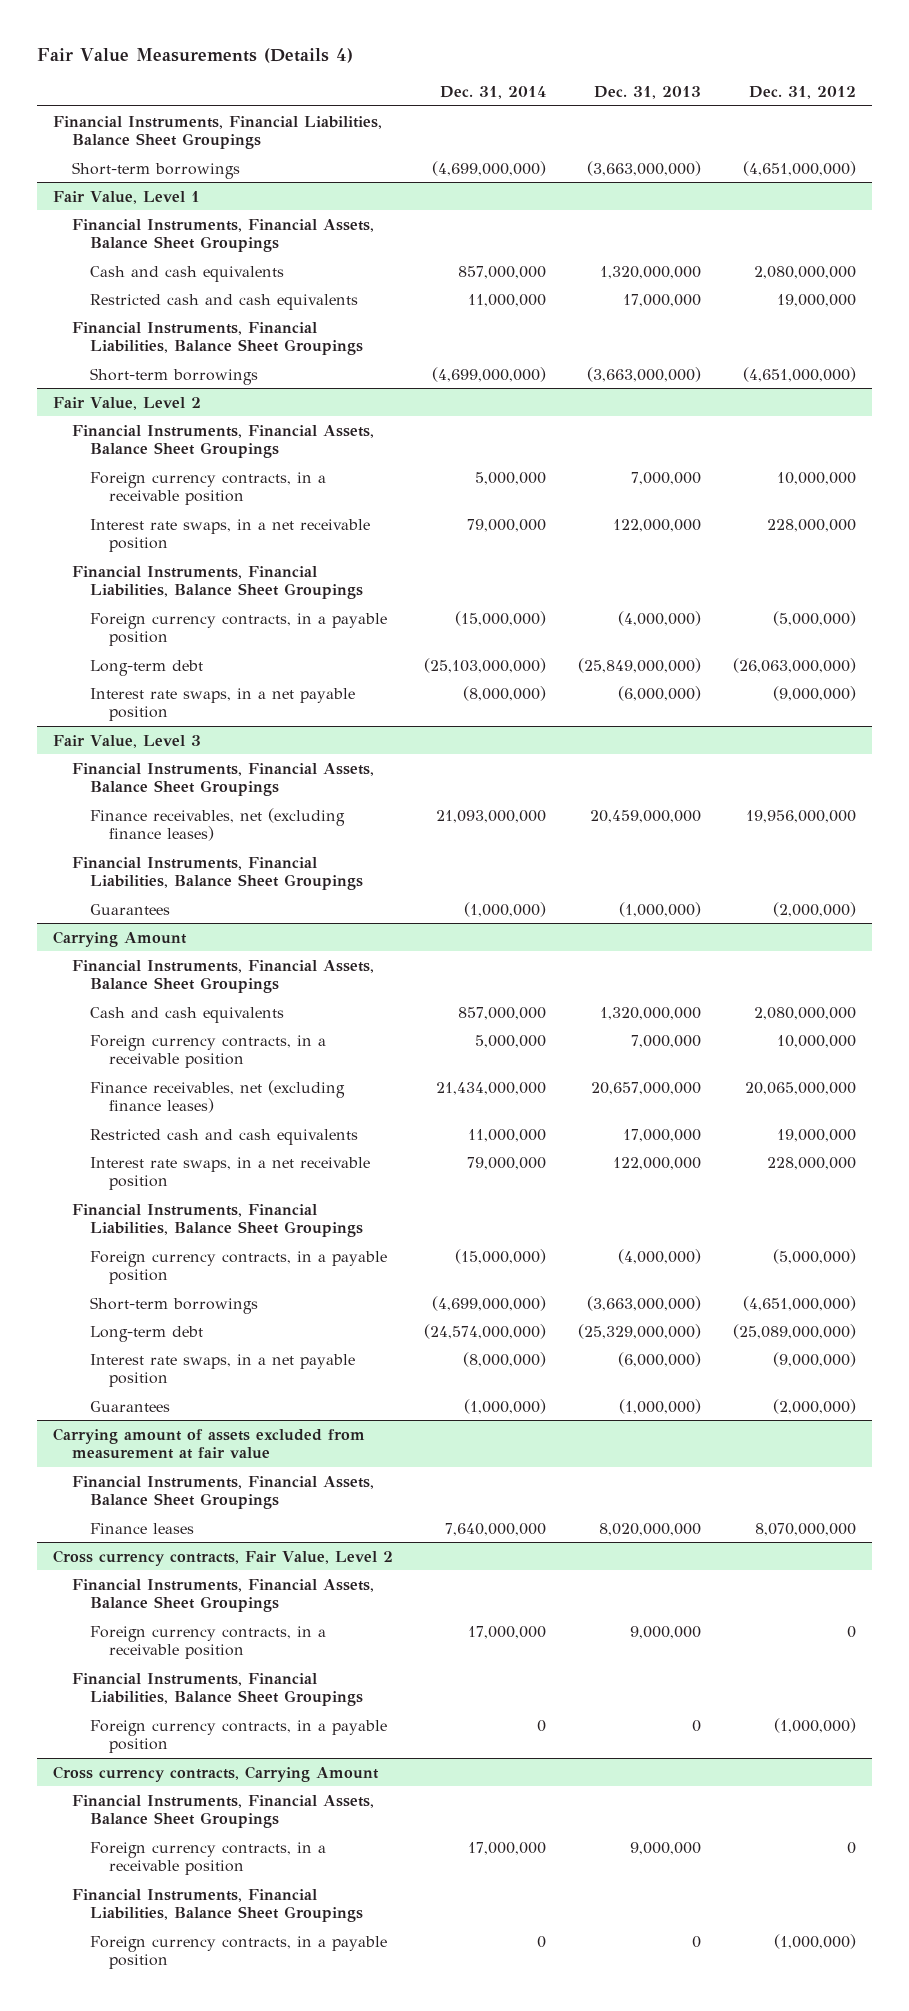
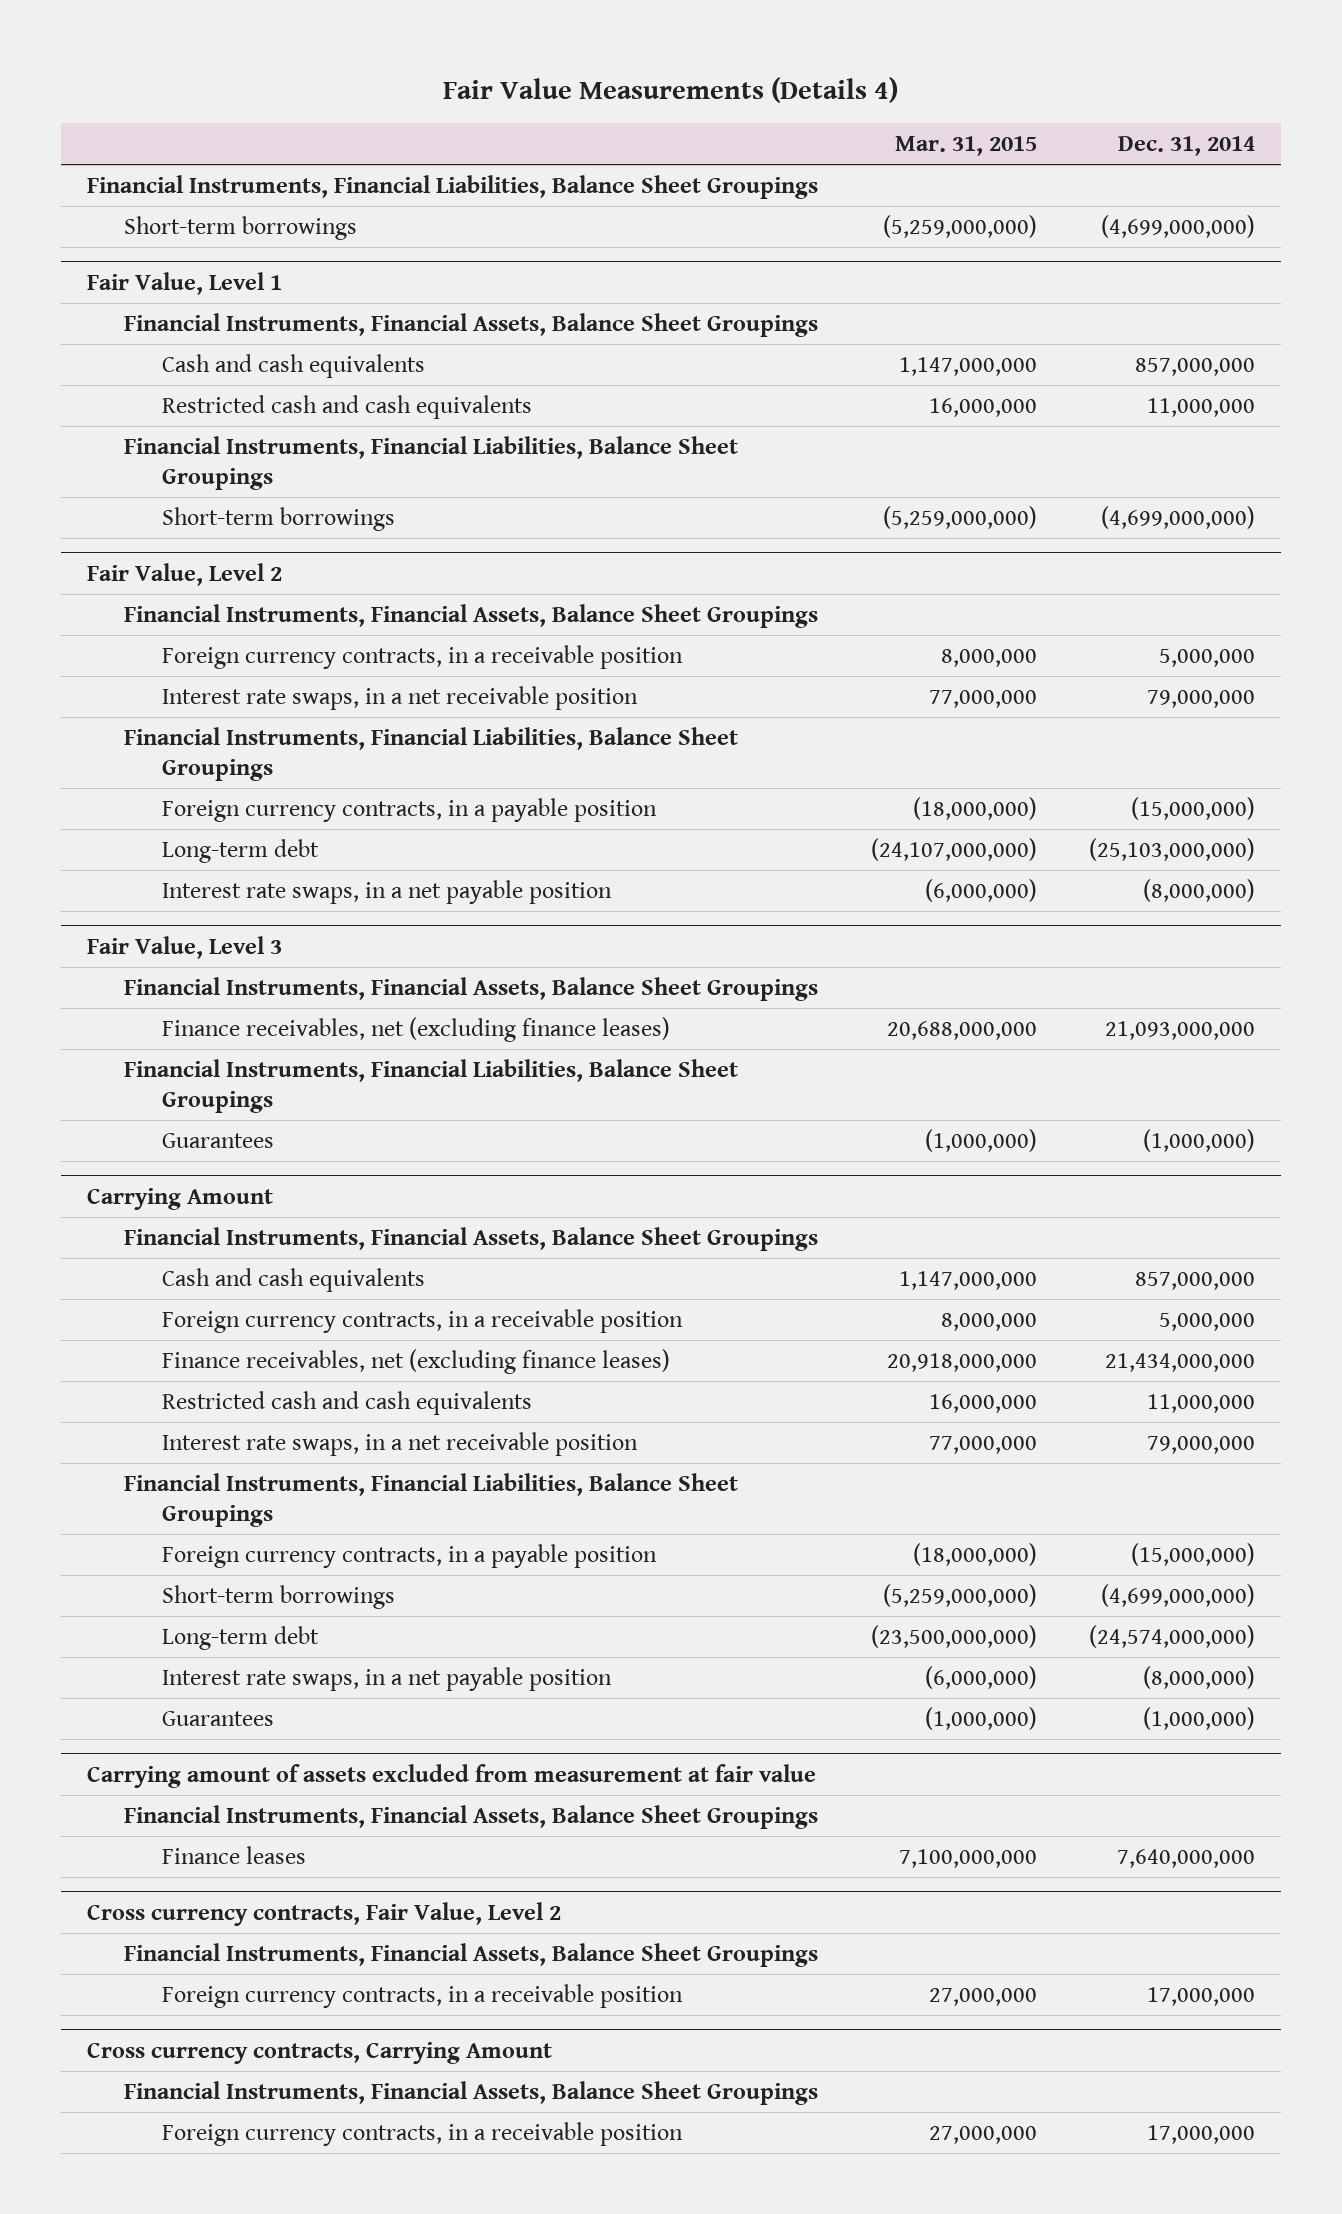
[594,85,702,99] Dec. 31, 2013 -> none
[748,85,856,99] Dec. 31, 2012 -> none
none -> [894,135,1037,156] Mar. 31, 2015
[71,1672,364,1707] Financial Instruments, Financial Liabilities, Balance Sheet Groupings -> none
[90,1719,388,1754] Foreign currency contracts, in a payable position -> none
[71,1888,364,1923] Financial Instruments, Financial Liabilities, Balance Sheet Groupings -> none
[90,1935,388,1970] Foreign currency contracts, in a payable position -> none

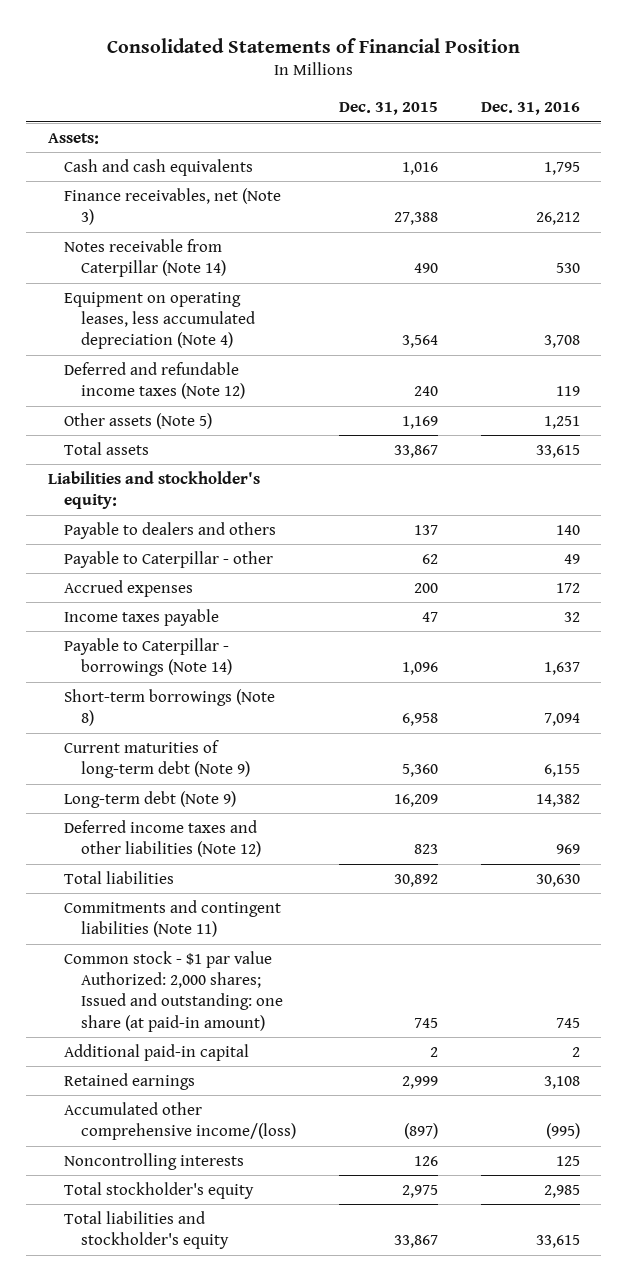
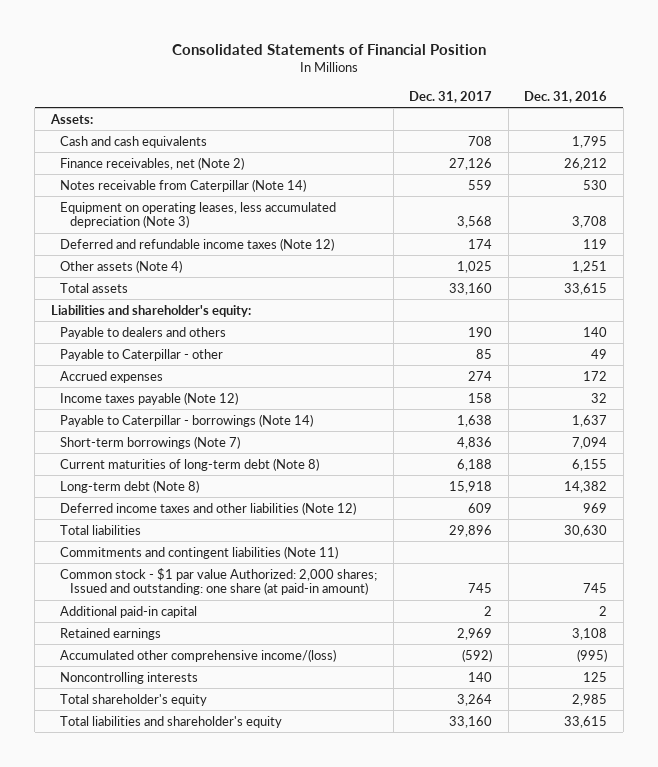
[338,102,438,116] Dec. 31, 2015 -> none
none -> [409,90,493,103] Dec. 31, 2017
[64,187,282,226] Finance receivables, net (Note 3) -> [60,156,245,170] Finance receivables, net (Note 2)
[64,291,256,350] Equipment on operating leases, less accumulated depreciation (Note 4) -> [60,201,337,229] Equipment on operating leases, less accumulated depreciation (Note 3)
[64,412,213,429] Other assets (Note 5) -> [60,259,183,273] Other assets (Note 4)
[47,470,260,510] Liabilities and stockholder's equity: -> [50,304,251,317] Liabilities and shareholder's equity:
[64,608,220,626] Income taxes payable -> [60,391,239,405] Income taxes payable (Note 12)
[64,688,276,727] Short-term borrowings (Note 8) -> [60,435,241,449] Short-term borrowings (Note 7)
[64,739,251,779] Current maturities of long-term debt (Note 9) -> [60,457,320,471] Current maturities of long-term debt (Note 8)
[64,790,237,808] Long-term debt (Note 9) -> [60,479,200,493] Long-term debt (Note 8)
[64,1181,255,1199] Total stockholder's equity -> [60,693,208,706] Total shareholder's equity
[64,1210,230,1250] Total liabilities and stockholder's equity -> [60,715,283,728] Total liabilities and shareholder's equity

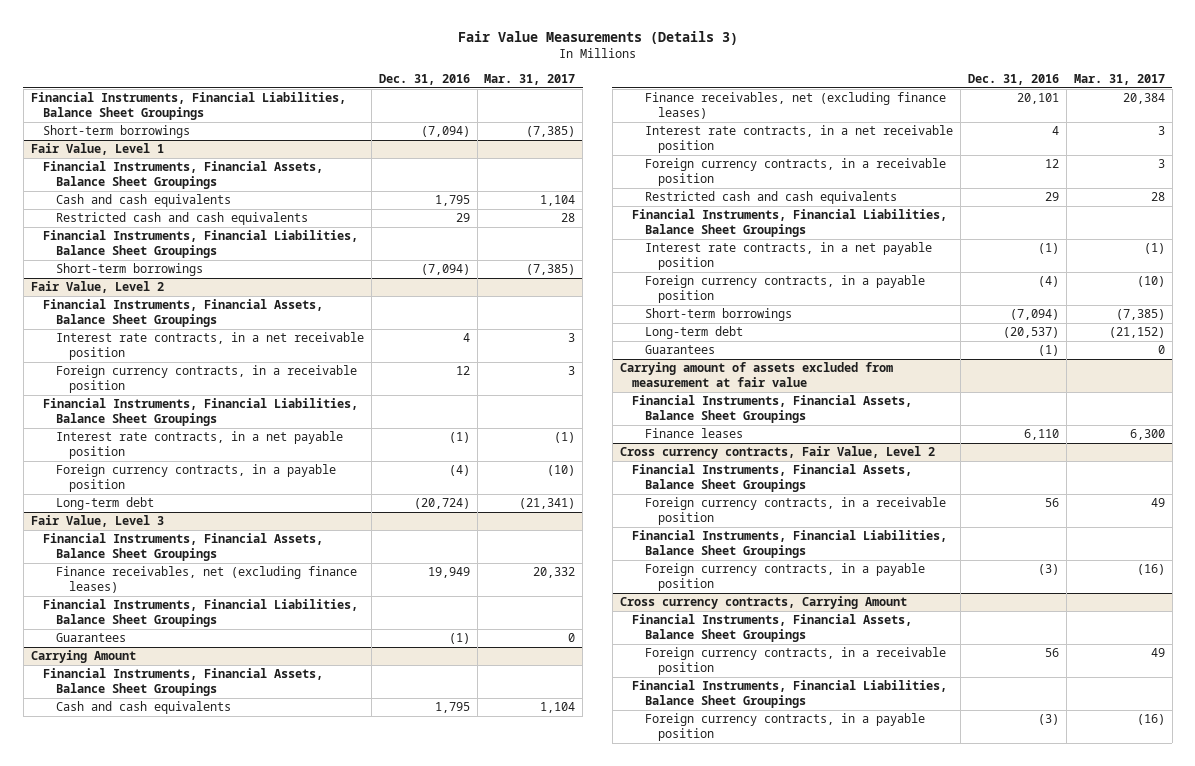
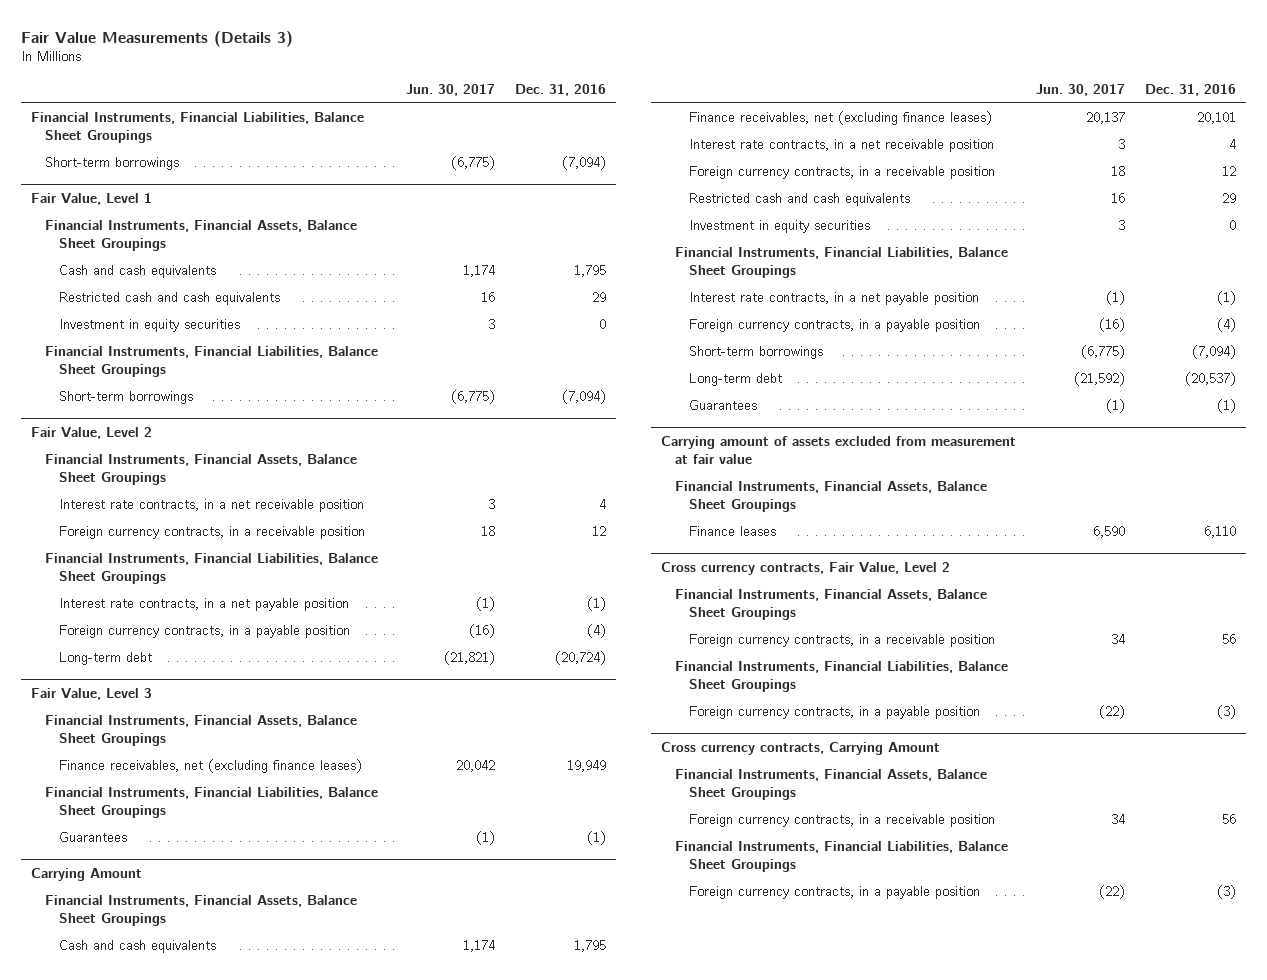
[484,73,576,85] Mar. 31, 2017 -> none
none -> [406,83,496,96] Jun. 30, 2017
none -> [58,319,240,333] Investment in equity securities
none -> [688,220,870,234] Investment in equity securities

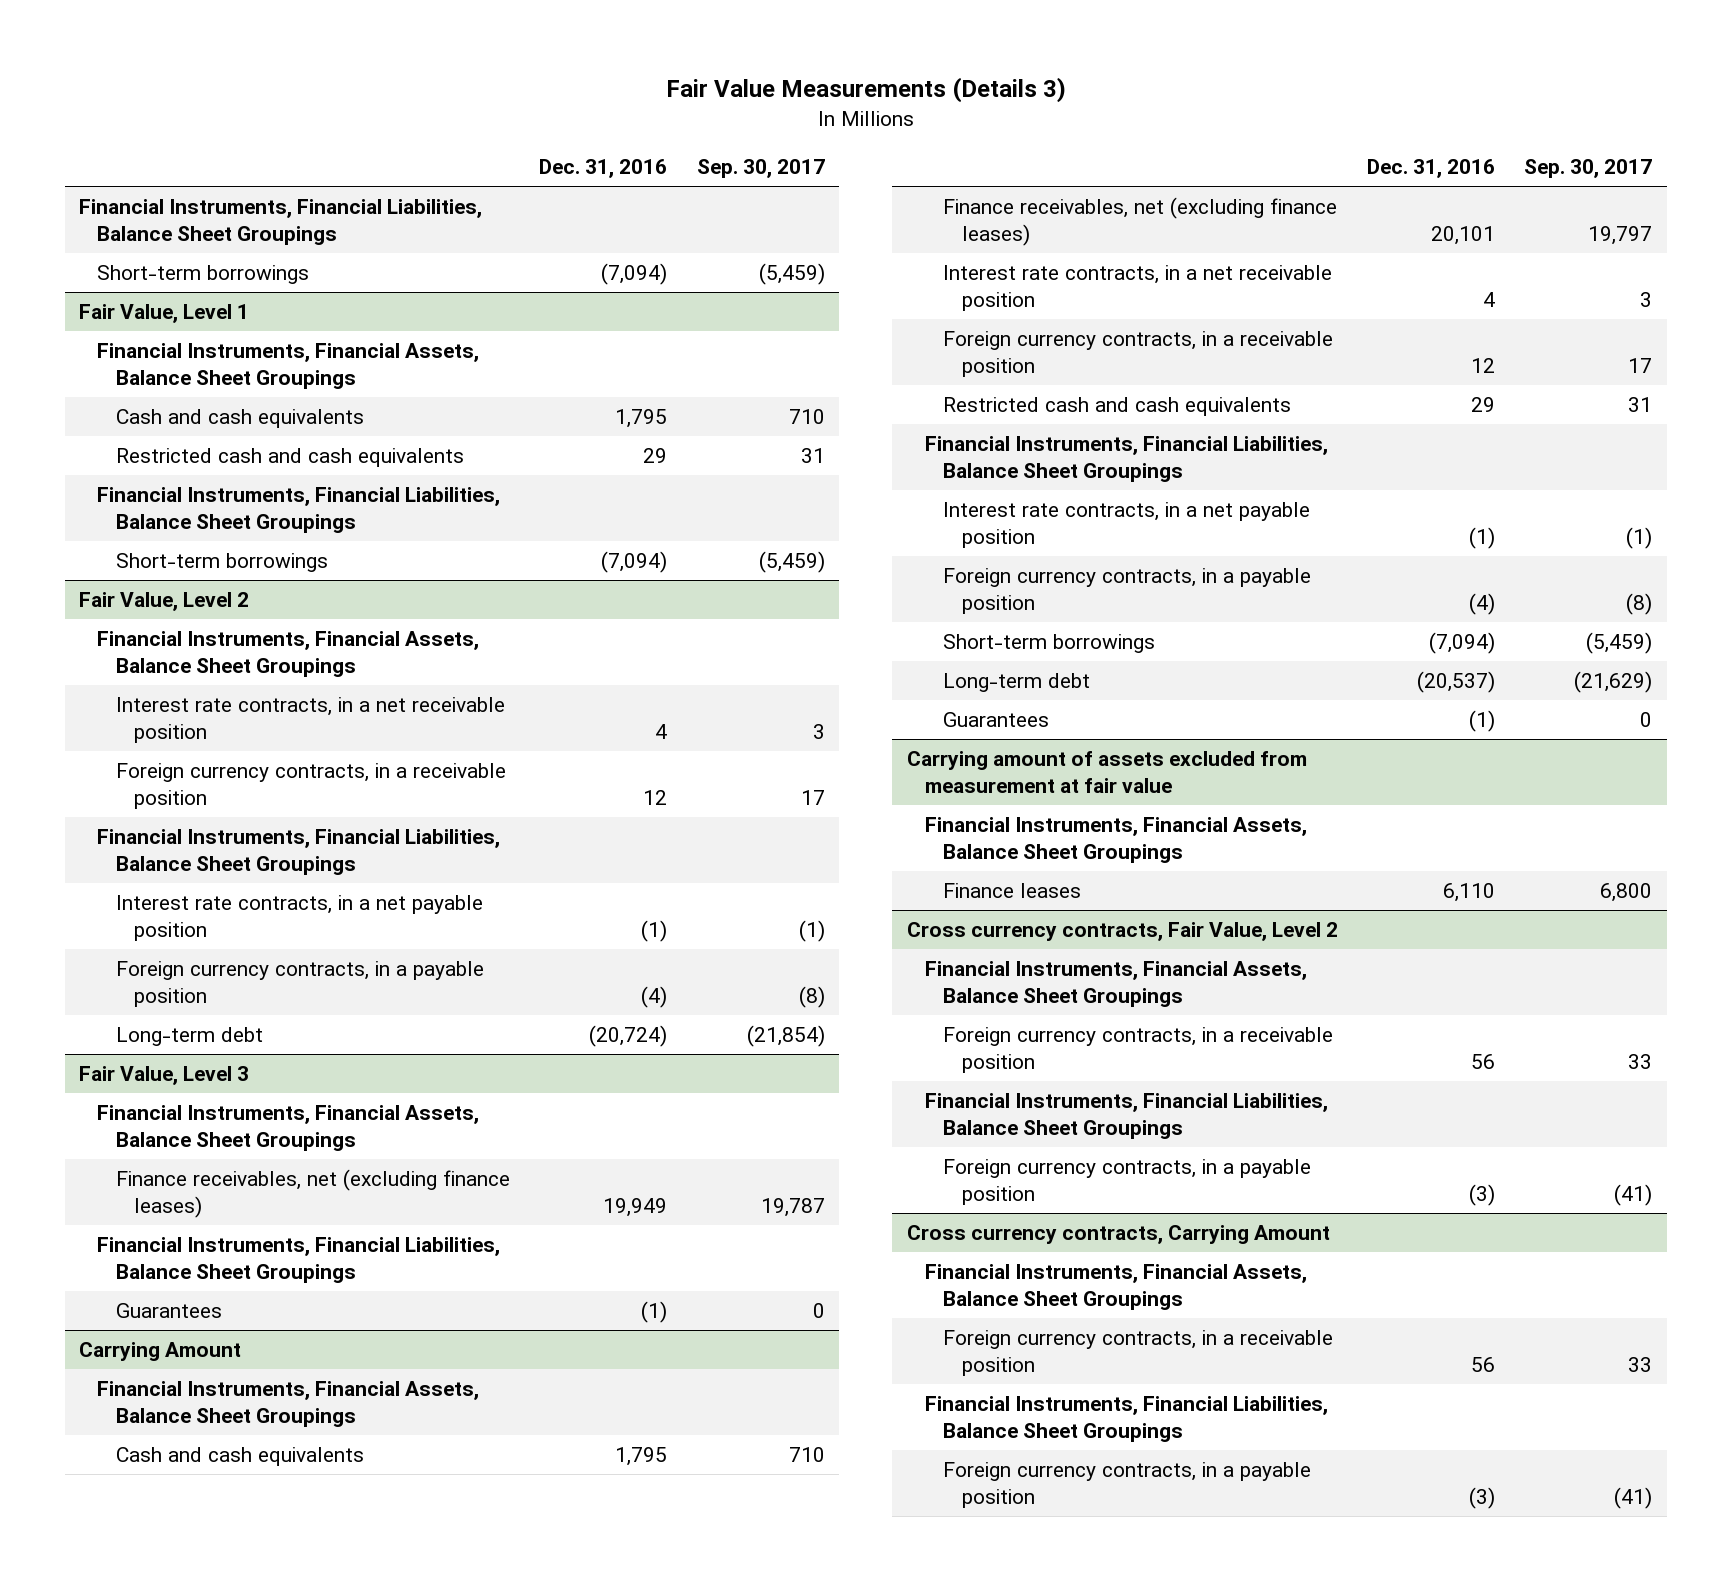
[406,83,496,96] Jun. 30, 2017 -> none
none -> [696,158,825,178] Sep. 30, 2017
[58,319,240,333] Investment in equity securities -> none
[688,220,870,234] Investment in equity securities -> none

